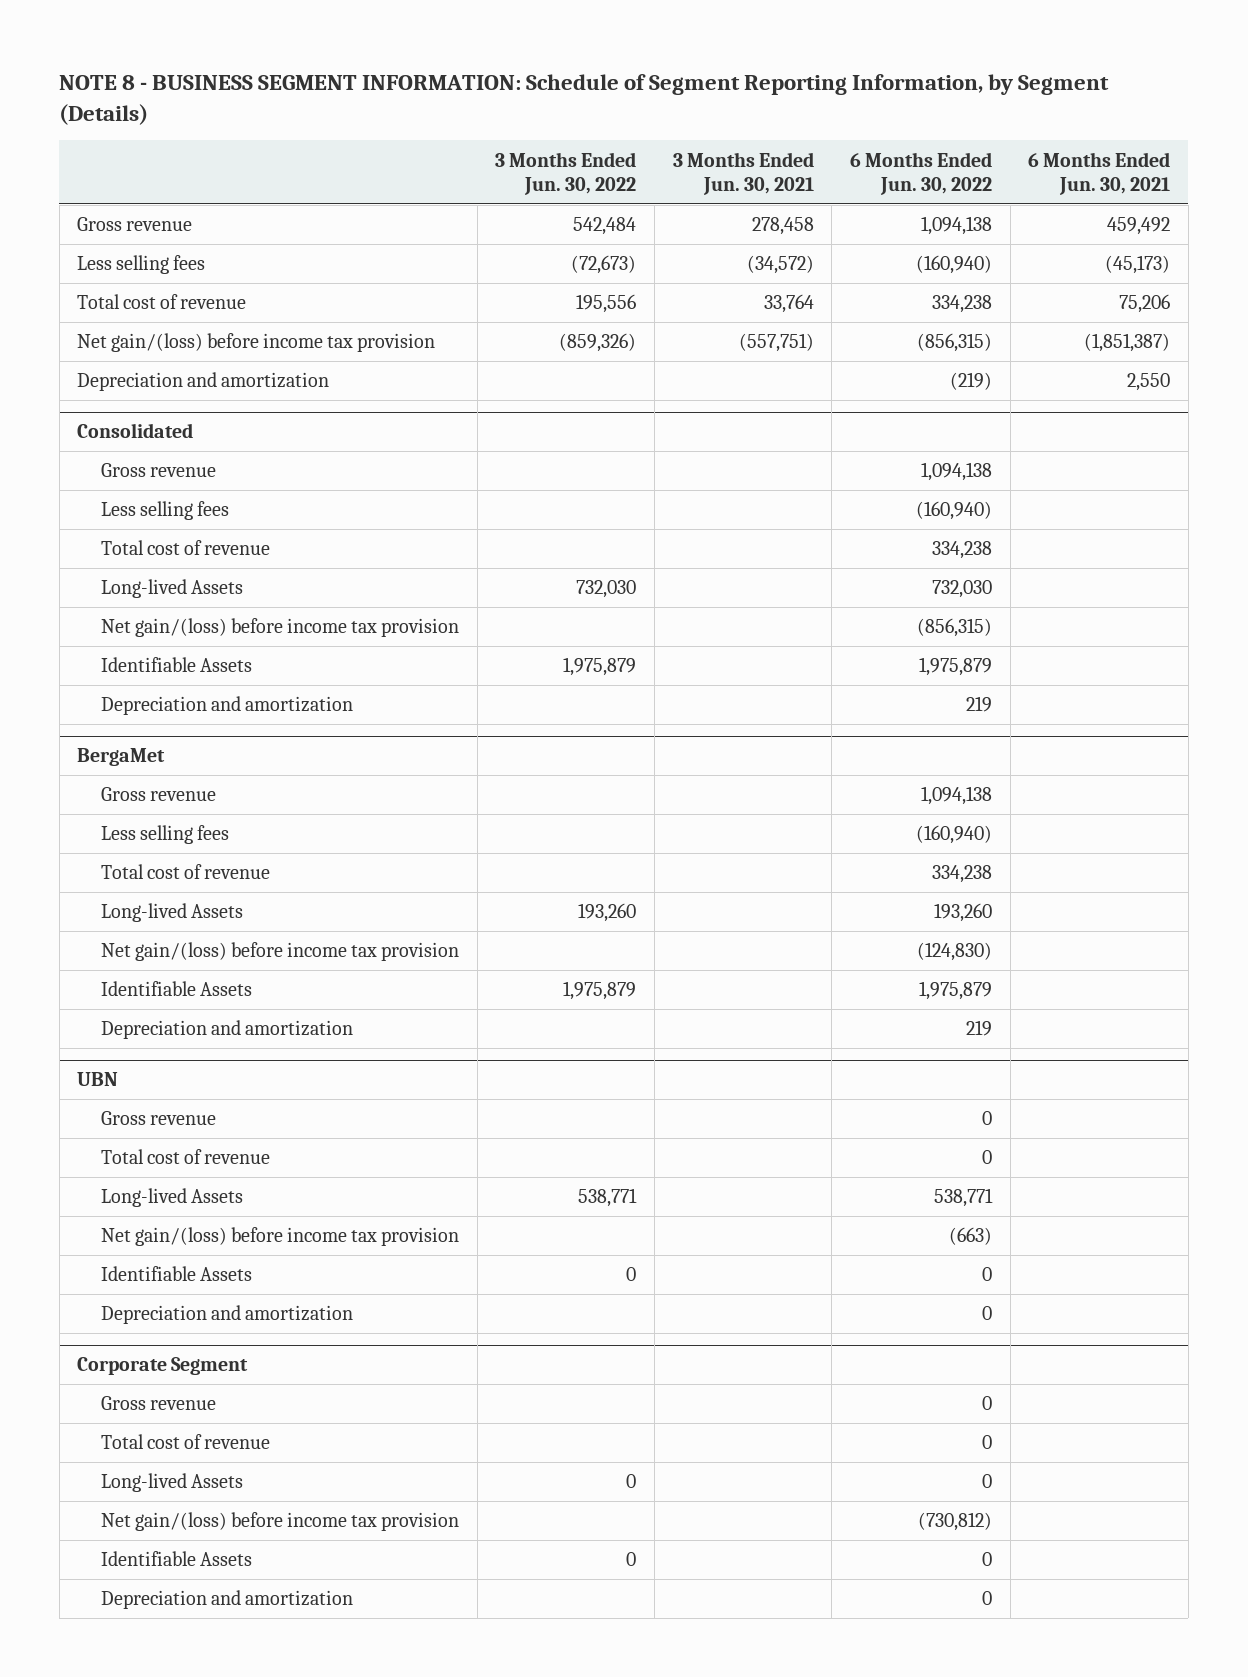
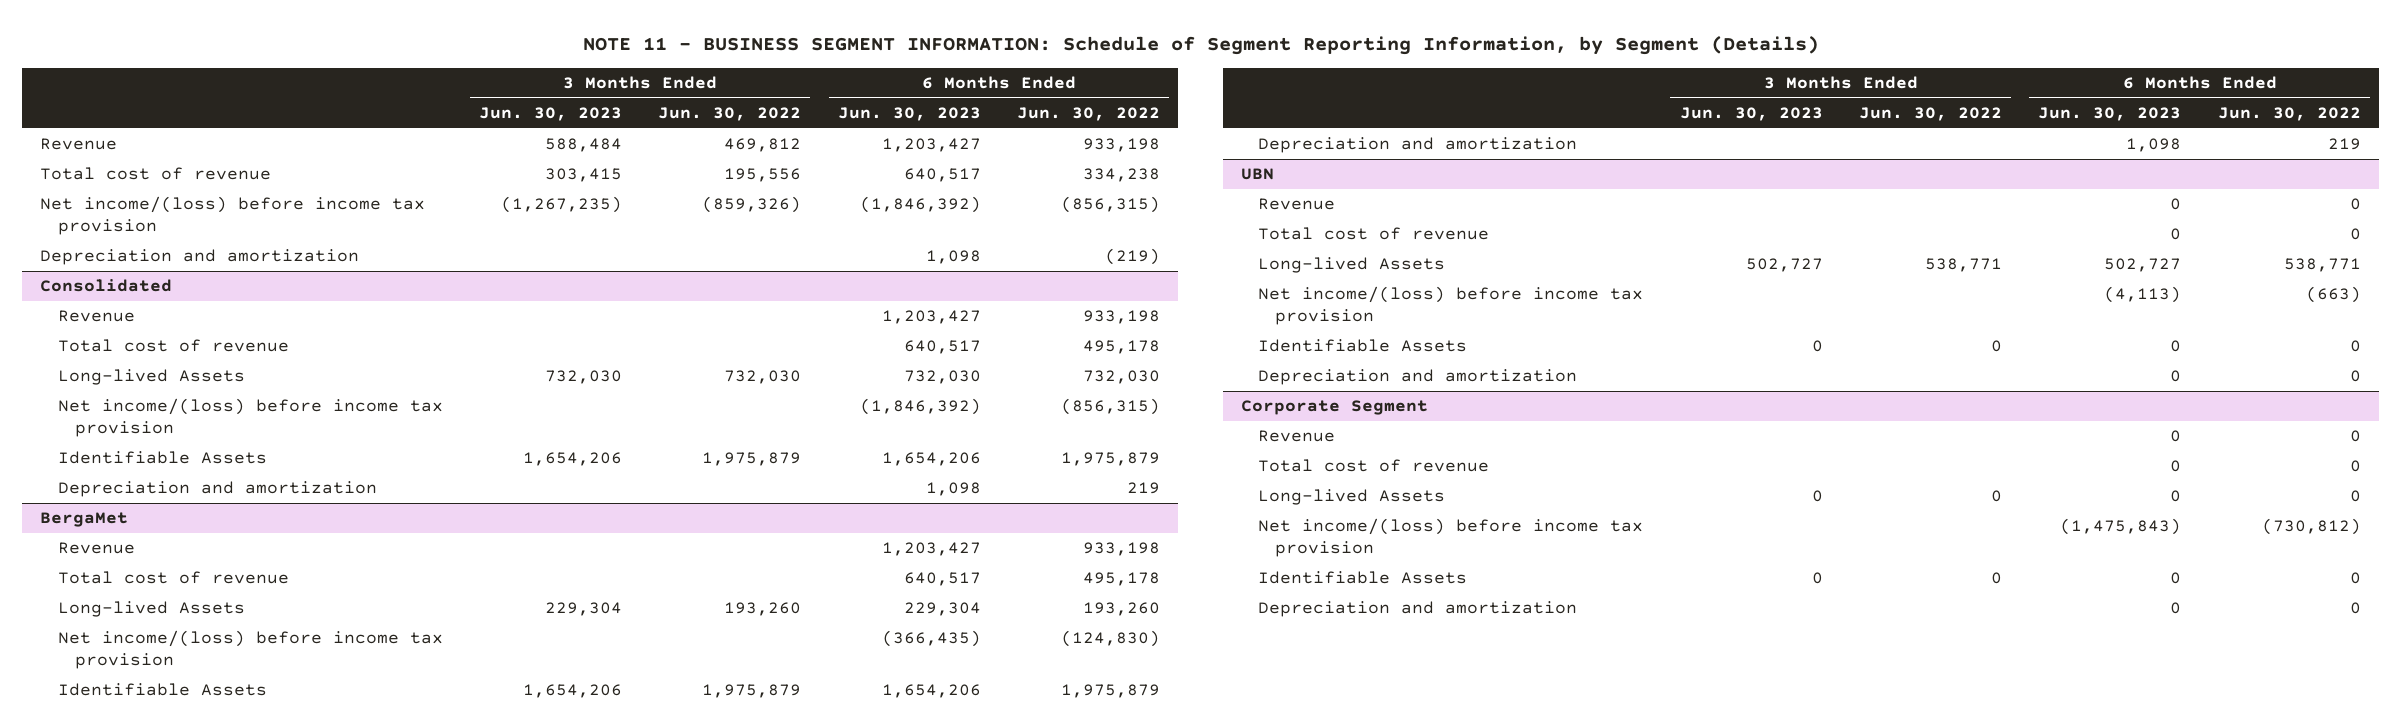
[59,73,1110,125] NOTE 8 - BUSINESS SEGMENT INFORMATION: Schedule of Segment Reporting Information, by Segment (Details) -> [582,35,1819,55] NOTE 11 - BUSINESS SEGMENT INFORMATION: Schedule of Segment Reporting Information, by Segment (Details)
[672,151,814,196] 3 Months Ended Jun. 30, 2021 -> none
[1028,151,1171,196] 6 Months Ended Jun. 30, 2021 -> none
none -> [478,107,622,122] Jun. 30, 2023
none -> [837,107,981,122] Jun. 30, 2023
[77,255,206,275] Less selling fees -> none
[77,217,193,232] Gross revenue -> [40,138,118,151] Revenue
[573,217,637,236] 542,484 -> [724,138,802,153] 469,812
[921,216,993,236] 1,094,138 -> [1083,138,1161,153] 933,198
[77,333,436,353] Net gain/(loss) before income tax provision -> [40,196,426,236] Net income/(loss) before income tax provision
[101,501,230,521] Less selling fees -> none
[101,463,217,478] Gross revenue -> [57,310,135,323] Revenue
[921,462,993,482] 1,094,138 -> [1083,310,1161,325] 933,198
[932,541,993,560] 334,238 -> [1083,340,1161,355] 495,178
[101,618,460,638] Net gain/(loss) before income tax provision -> [57,398,443,438] Net income/(loss) before income tax provision
[101,825,230,845] Less selling fees -> none
[101,787,217,802] Gross revenue -> [57,542,135,555] Revenue
[921,786,993,806] 1,094,138 -> [1083,542,1161,557] 933,198
[932,865,993,884] 334,238 -> [1083,572,1161,587] 495,178
[101,942,460,962] Net gain/(loss) before income tax provision -> [57,630,443,670] Net income/(loss) before income tax provision
[101,1111,217,1126] Gross revenue -> [1258,198,1336,211] Revenue
[101,1227,460,1247] Net gain/(loss) before income tax provision -> [1258,286,1644,326] Net income/(loss) before income tax provision
[101,1396,217,1411] Gross revenue -> [1258,430,1336,443] Revenue
[101,1512,460,1532] Net gain/(loss) before income tax provision -> [1258,518,1644,558] Net income/(loss) before income tax provision

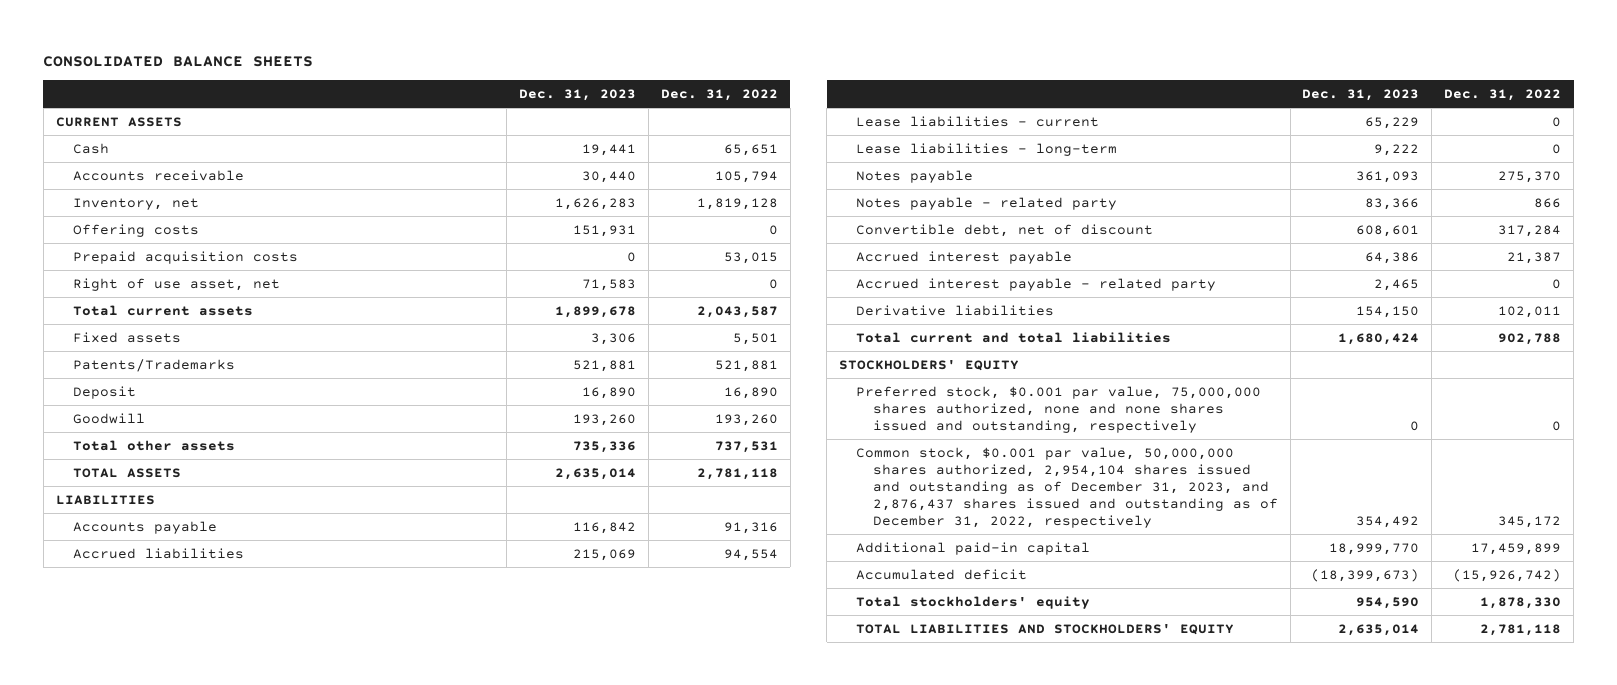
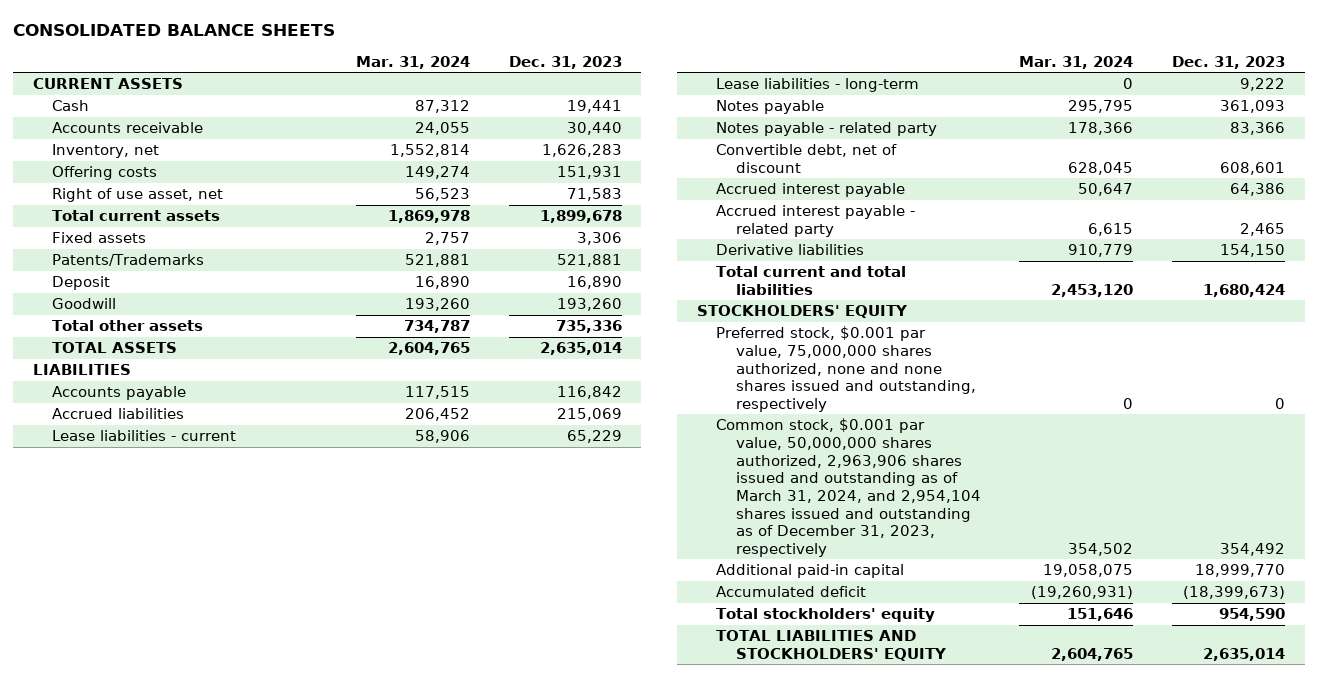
[661,89,779,102] Dec. 31, 2022 -> none
none -> [355,55,470,69] Mar. 31, 2024
[72,250,298,264] Prepaid acquisition costs -> none
[855,446,1278,528] Common stock, $0.001 par value, 50,000,000 shares authorized, 2,954,104 shares issued and outstanding as of December 31, 2023, and 2,876,437 shares issued and outstanding as of December 31, 2022, respectively -> [716,418,981,557] Common stock, $0.001 par value, 50,000,000 shares authorized, 2,963,906 shares issued and outstanding as of March 31, 2024, and 2,954,104 shares issued and outstanding as of December 31, 2023, respectively

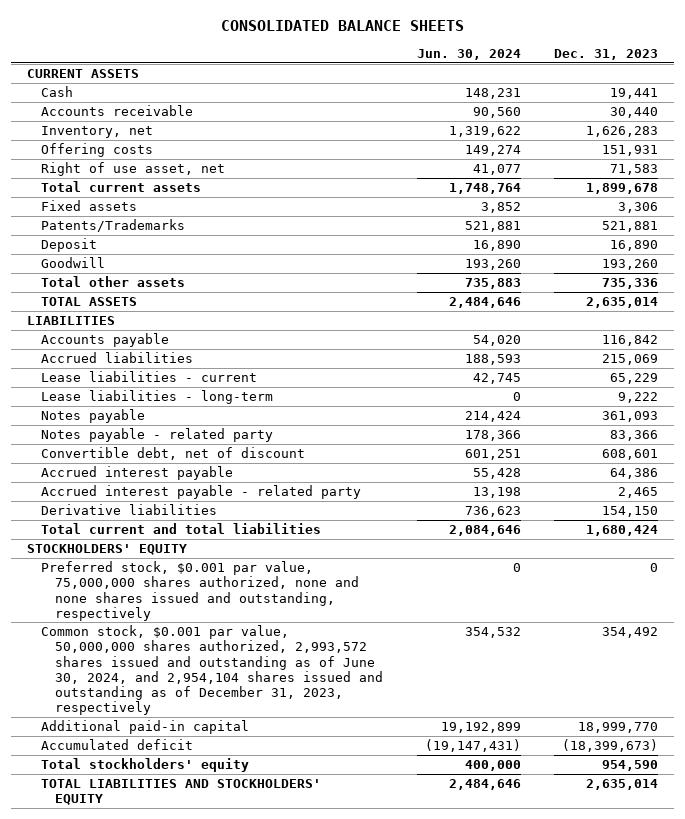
[355,55,470,69] Mar. 31, 2024 -> none
none -> [416,49,521,61] Jun. 30, 2024
[716,418,981,557] Common stock, $0.001 par value, 50,000,000 shares authorized, 2,963,906 shares issued and outstanding as of March 31, 2024, and 2,954,104 shares issued and outstanding as of December 31, 2023, respectively -> [41,625,384,716] Common stock, $0.001 par value, 50,000,000 shares authorized, 2,993,572 shares issued and outstanding as of June 30, 2024, and 2,954,104 shares issued and outstanding as of December 31, 2023, respectively

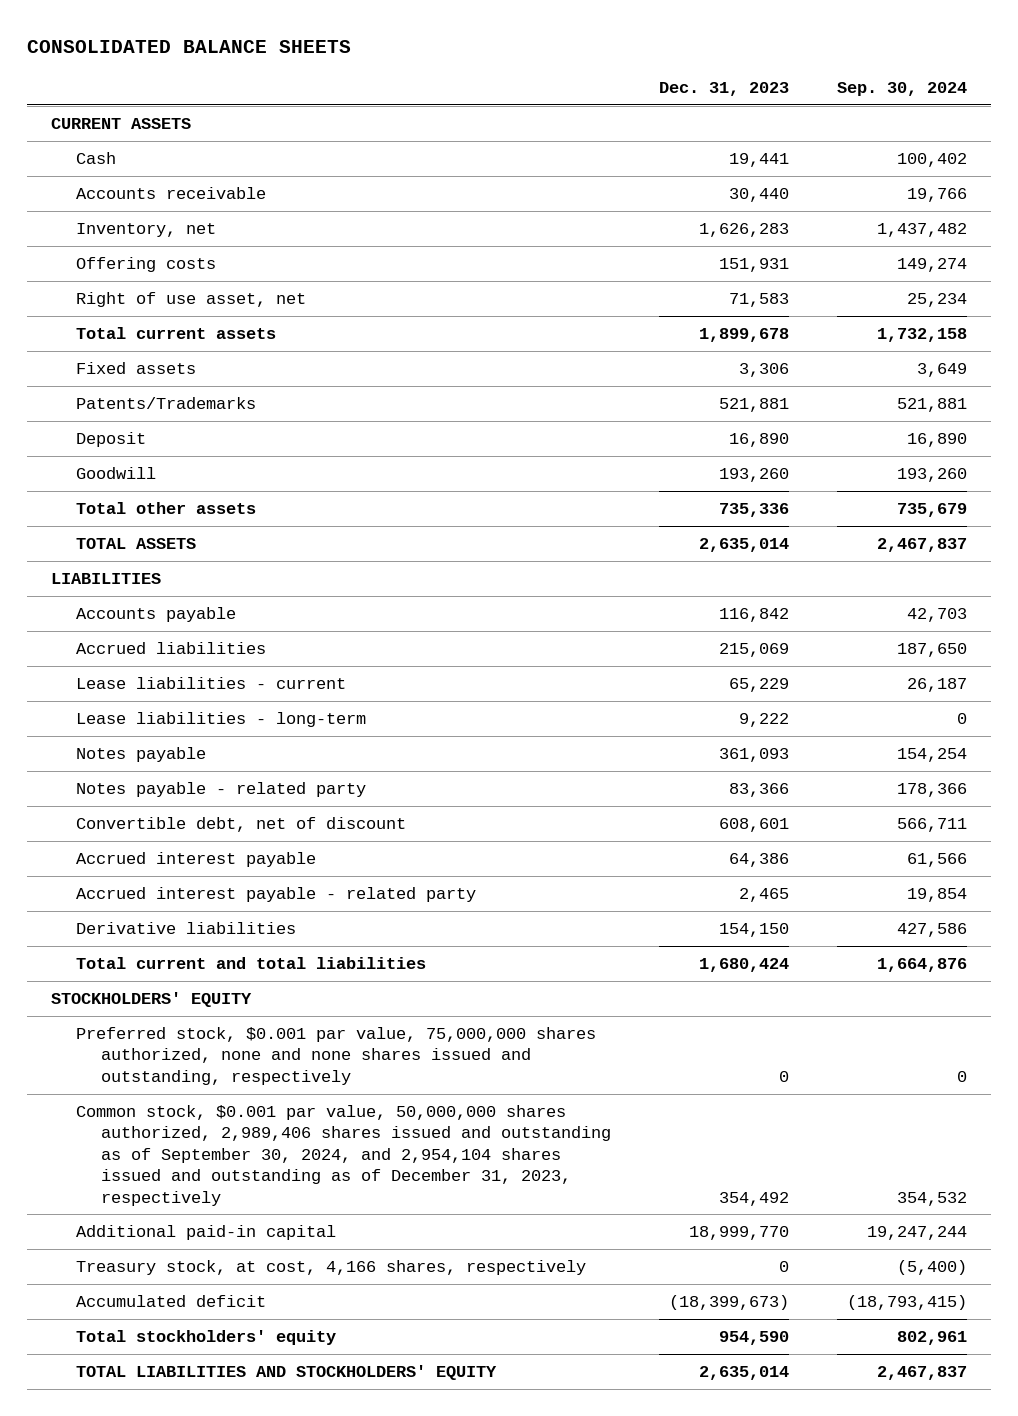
[416,49,521,61] Jun. 30, 2024 -> none
none -> [836,81,967,96] Sep. 30, 2024
[41,625,384,716] Common stock, $0.001 par value, 50,000,000 shares authorized, 2,993,572 shares issued and outstanding as of June 30, 2024, and 2,954,104 shares issued and outstanding as of December 31, 2023, respectively -> [76,1104,611,1206] Common stock, $0.001 par value, 50,000,000 shares authorized, 2,989,406 shares issued and outstanding as of September 30, 2024, and 2,954,104 shares issued and outstanding as of December 31, 2023, respectively
none -> [76,1259,587,1275] Treasury stock, at cost, 4,166 shares, respectively

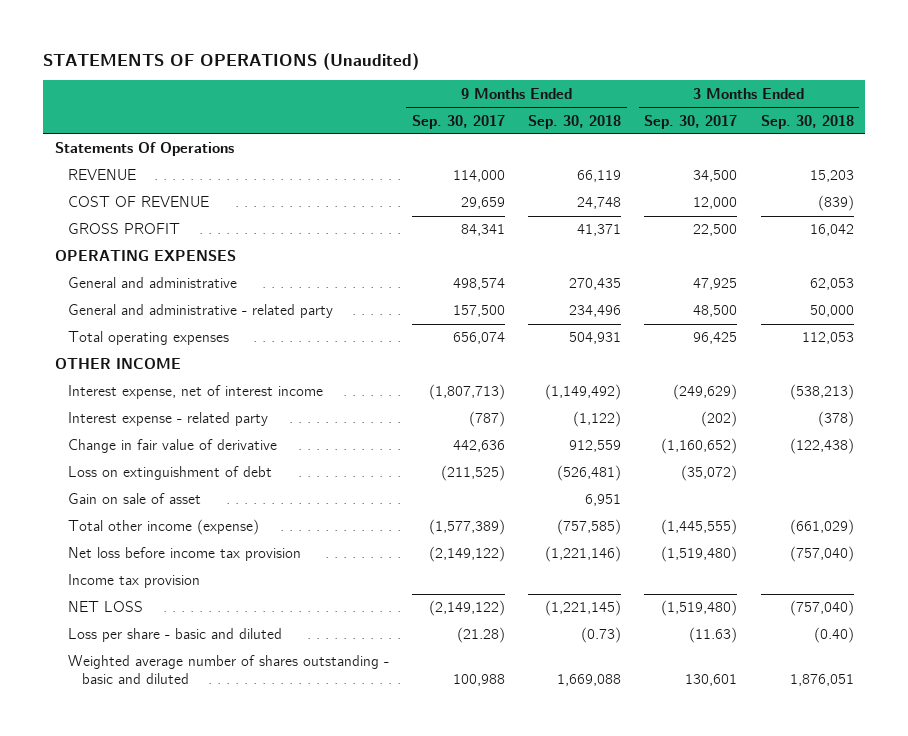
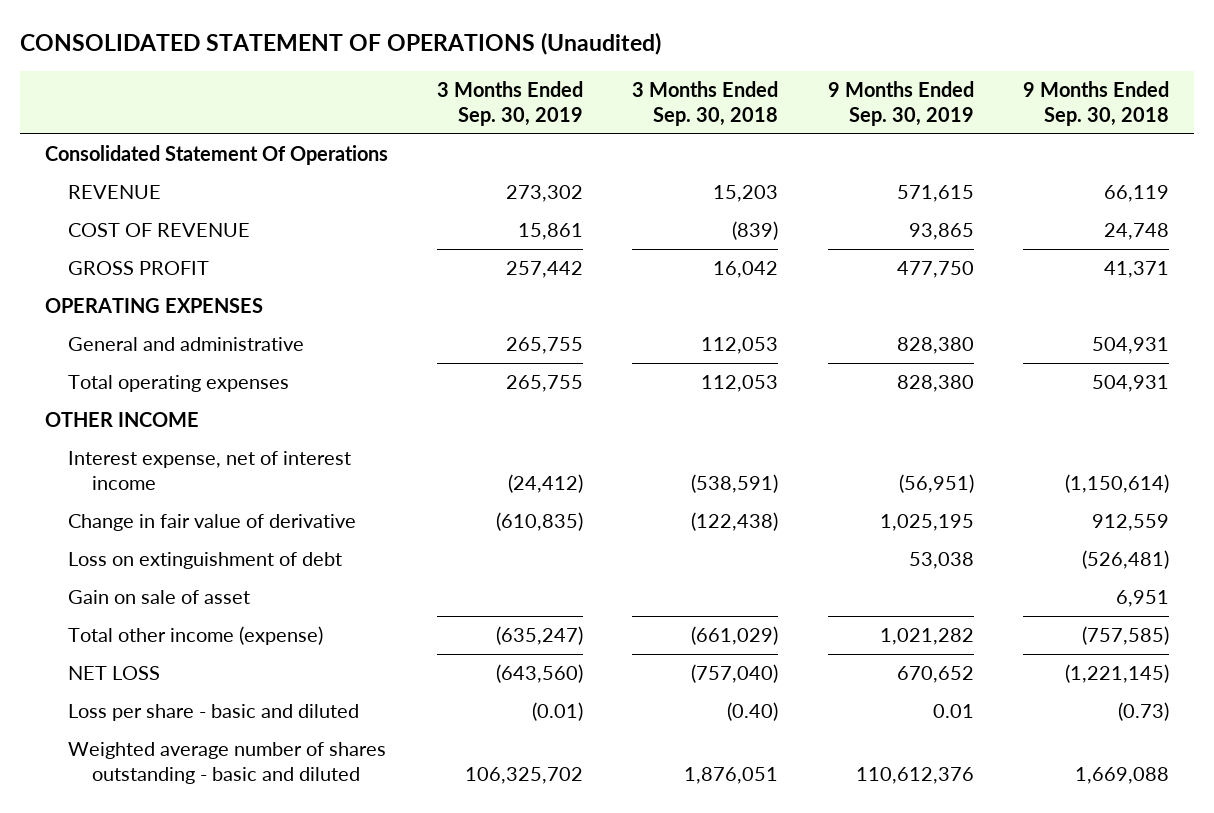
[42,52,419,70] STATEMENTS OF OPERATIONS (Unaudited) -> [19,31,661,55] CONSOLIDATED STATEMENT OF OPERATIONS (Unaudited)
[412,114,506,129] Sep. 30, 2017 -> none
[644,114,738,129] Sep. 30, 2017 -> none
none -> [436,81,583,126] 3 Months Ended Sep. 30, 2019
none -> [827,81,974,126] 9 Months Ended Sep. 30, 2019
[54,142,234,157] Statements Of Operations -> [44,145,388,166] Consolidated Statement Of Operations
[68,304,334,319] General and administrative - related party -> none
[569,278,622,291] 270,435 -> [1092,337,1170,355] 504,931
[809,278,854,291] 62,053 -> [701,337,779,355] 112,053
[68,412,269,427] Interest expense - related party -> none
[545,384,622,401] (1,149,492) -> [1065,474,1170,494] (1,150,614)
[789,384,854,401] (538,213) -> [691,474,779,494] (538,591)
[68,547,302,562] Net loss before income tax provision -> none
[68,574,201,589] Income tax provision -> none

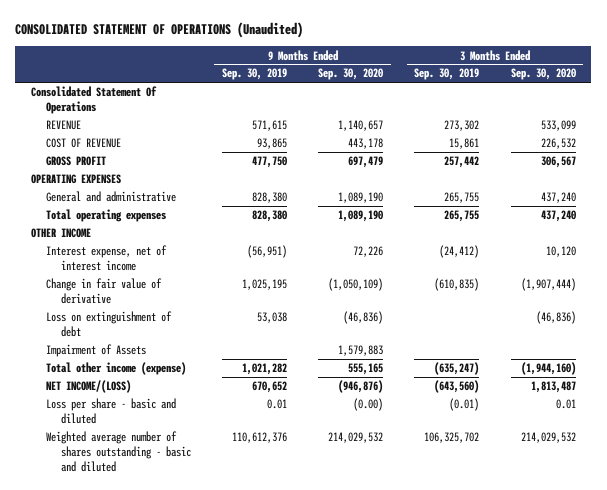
[632,81,779,126] 3 Months Ended Sep. 30, 2018 -> none
[1023,81,1170,126] 9 Months Ended Sep. 30, 2018 -> none
none -> [318,68,384,81] Sep. 30, 2020
none -> [510,68,576,81] Sep. 30, 2020
[68,590,251,605] Gain on sale of asset -> none
none -> [45,344,146,358] Impairment of Assets
[68,666,161,681] NET LOSS -> [45,380,131,394] NET INCOME/(LOSS)

